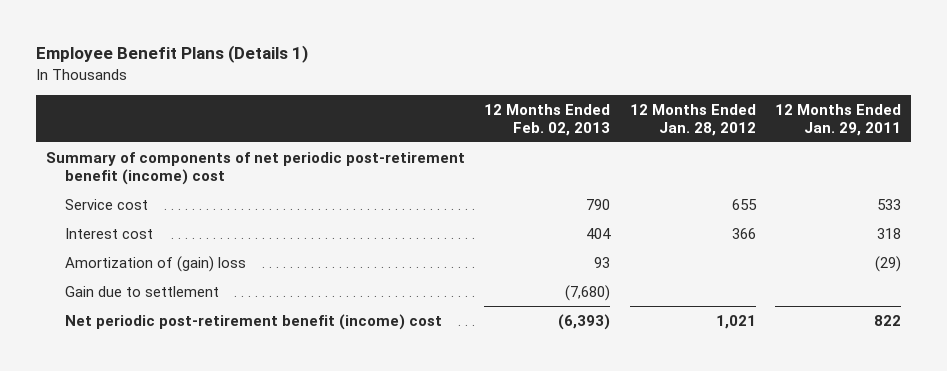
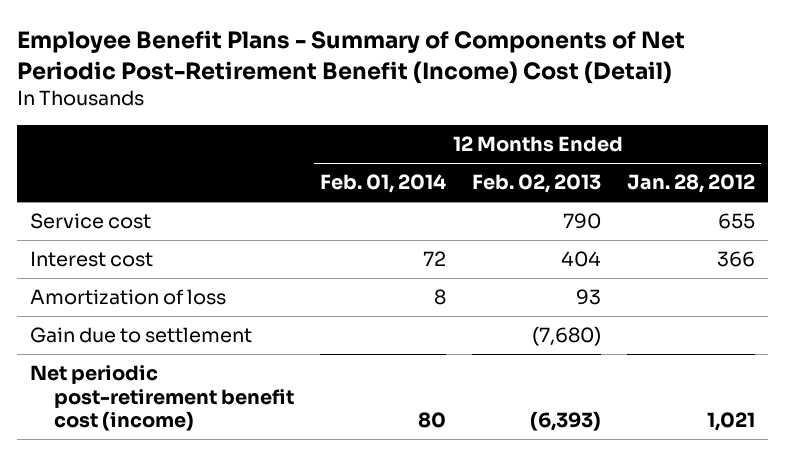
[36,45,309,64] Employee Benefit Plans (Details 1) -> [17,29,686,84] Employee Benefit Plans - Summary of Components of Net Periodic Post-Retirement Benefit (Income) Cost (Detail)
[775,103,902,136] 12 Months Ended Jan. 29, 2011 -> none
none -> [320,174,447,194] Feb. 01, 2014
[45,152,465,186] Summary of components of net periodic post-retirement benefit (income) cost -> none
[64,256,246,273] Amortization of (gain) loss -> [30,289,227,306] Amortization of loss
[64,314,442,331] Net periodic post-retirement benefit (income) cost -> [30,365,295,432] Net periodic post-retirement benefit cost (income)

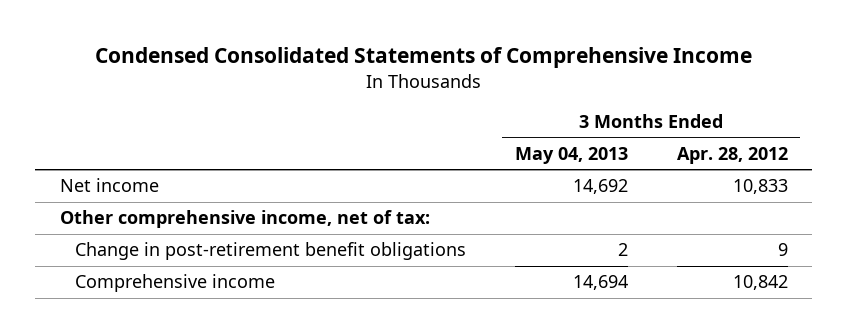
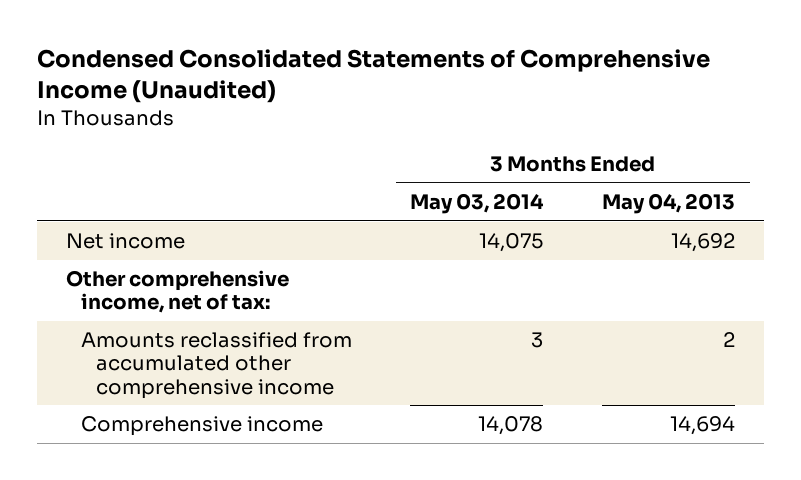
[94,47,752,69] Condensed Consolidated Statements of Comprehensive Income -> [36,49,710,104] Condensed Consolidated Statements of Comprehensive Income (Unaudited)
[676,146,788,164] Apr. 28, 2012 -> none
none -> [410,193,545,215] May 03, 2014
[74,242,466,261] Change in post-retirement benefit obligations -> none
none -> [80,332,352,399] Amounts reclassified from accumulated other comprehensive income

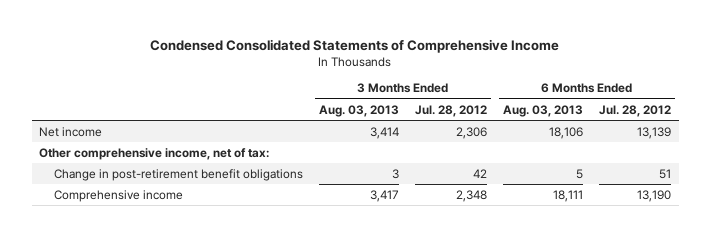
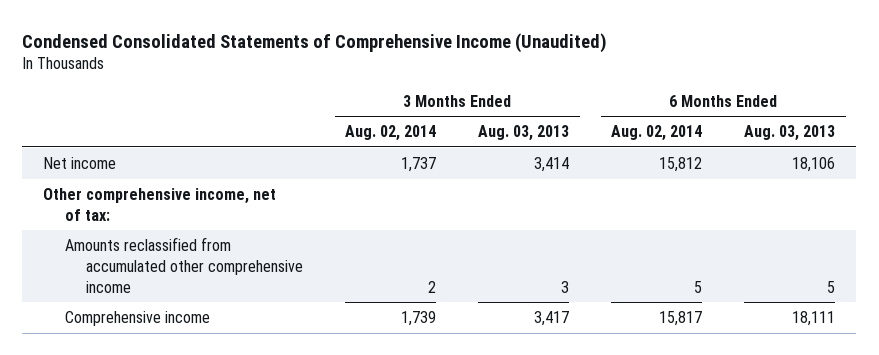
[150,38,560,53] Condensed Consolidated Statements of Comprehensive Income -> [22,32,608,53] Condensed Consolidated Statements of Comprehensive Income (Unaudited)
[414,104,487,117] Jul. 28, 2012 -> none
[598,104,671,117] Jul. 28, 2012 -> none
none -> [345,125,437,142] Aug. 02, 2014
none -> [611,125,703,142] Aug. 02, 2014
[54,168,304,181] Change in post-retirement benefit obligations -> none
none -> [64,237,304,293] Amounts reclassified from accumulated other comprehensive income

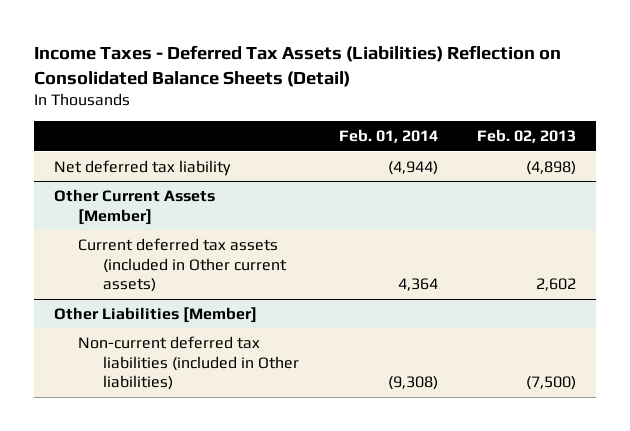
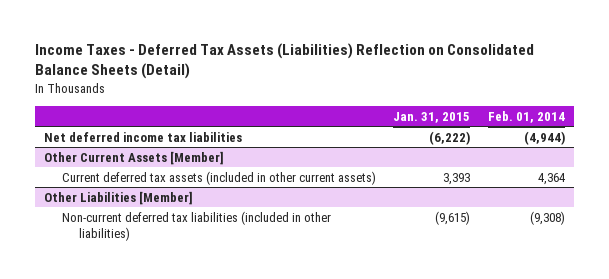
[477,129,577,144] Feb. 02, 2013 -> none
none -> [393,111,471,123] Jan. 31, 2015
[53,159,231,176] Net deferred tax liability -> [43,131,242,142] Net deferred income tax liabilities
[78,237,288,293] Current deferred tax assets (included in Other current assets) -> [61,170,376,185] Current deferred tax assets (included in other current assets)
[78,335,300,391] Non-current deferred tax liabilities (included in Other liabilities) -> [61,210,331,242] Non-current deferred tax liabilities (included in other liabilities)

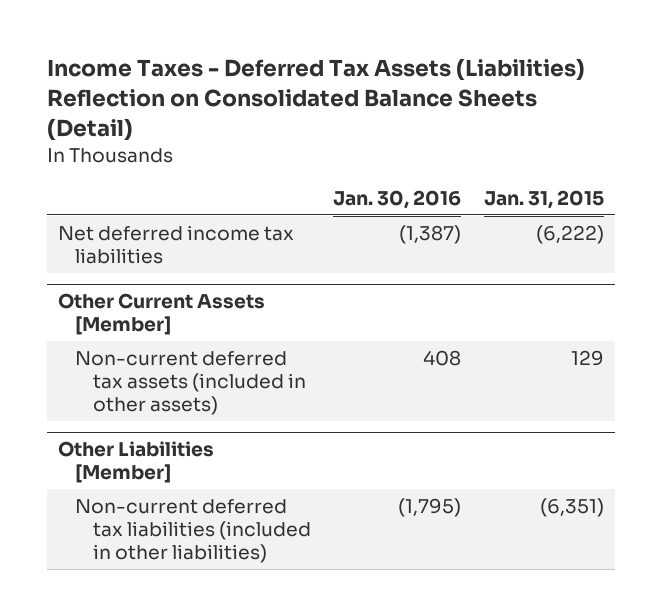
[488,110,566,123] Feb. 01, 2014 -> none
none -> [333,189,462,209] Jan. 30, 2016
[61,170,376,185] Current deferred tax assets (included in other current assets) -> [75,350,307,416] Non-current deferred tax assets (included in other assets)
[443,172,471,185] 3,393 -> [570,349,604,366] 129
[435,210,471,225] (9,615) -> [539,497,604,517] (6,351)

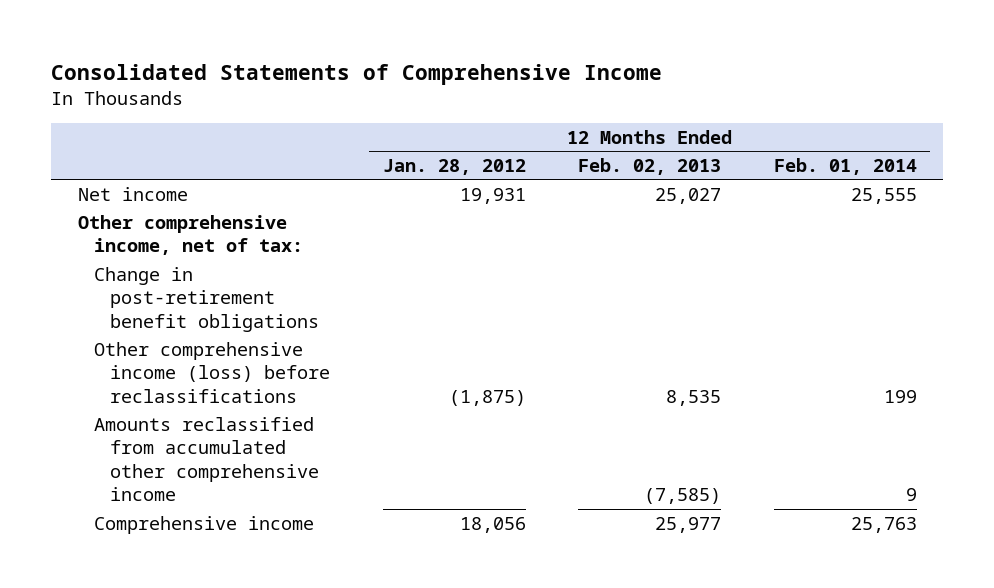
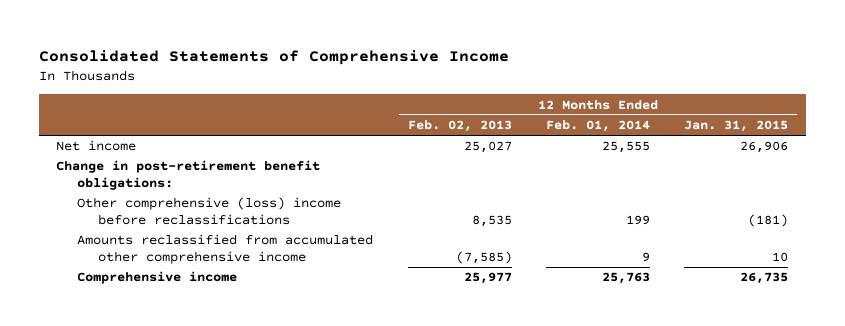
[382,158,526,175] Jan. 28, 2012 -> none
none -> [684,120,789,133] Jan. 31, 2015
[77,214,303,256] Other comprehensive income, net of tax: -> none
[93,266,319,332] Change in post-retirement benefit obligations -> [56,160,321,191] Change in post-retirement benefit obligations:
[93,341,330,403] Other comprehensive income (loss) before reclassifications -> [77,197,342,226] Other comprehensive (loss) income before reclassifications

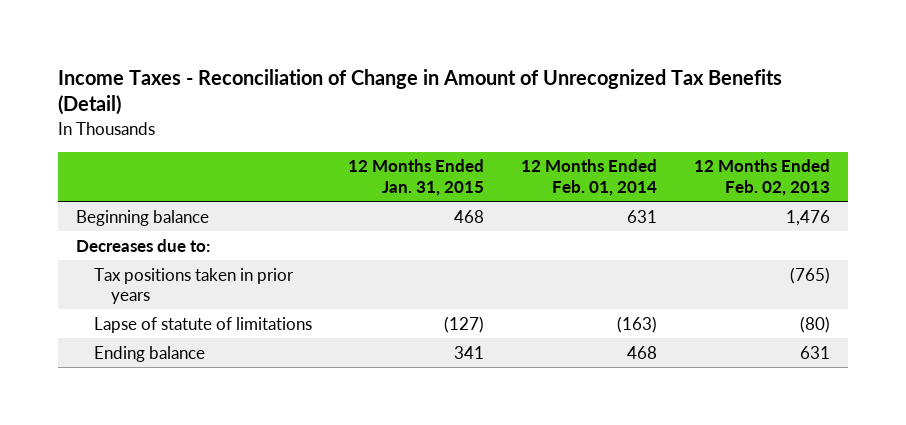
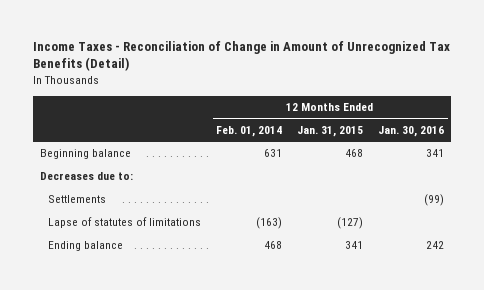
[693,159,830,196] 12 Months Ended Feb. 02, 2013 -> none
none -> [377,125,444,137] Jan. 30, 2016
[93,267,294,305] Tax positions taken in prior years -> none
none -> [48,195,107,204] Settlements
[93,316,312,333] Lapse of statute of limitations -> [48,217,202,229] Lapse of statutes of limitations

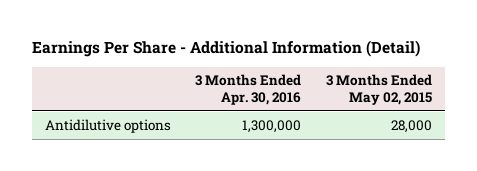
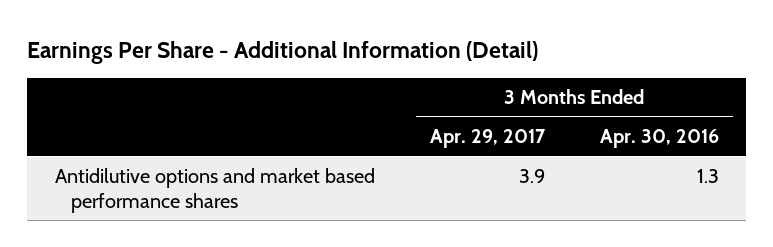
[326,74,433,106] 3 Months Ended May 02, 2015 -> none
none -> [429,129,546,149] Apr. 29, 2017
[44,119,171,134] Antidilutive options -> [54,168,375,213] Antidilutive options and market based performance shares
[242,120,302,134] 1,300,000 -> [696,169,719,184] 1.3

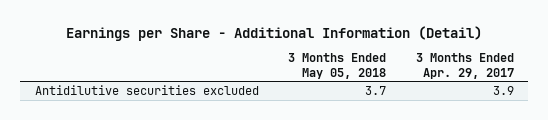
[27,40,539,64] Earnings Per Share - Additional Information (Detail) -> [66,25,483,41] Earnings per Share - Additional Information (Detail)
[599,129,719,149] Apr. 30, 2016 -> none
none -> [288,53,387,79] 3 Months Ended May 05, 2018
[54,168,375,213] Antidilutive options and market based performance shares -> [34,85,259,96] Antidilutive securities excluded

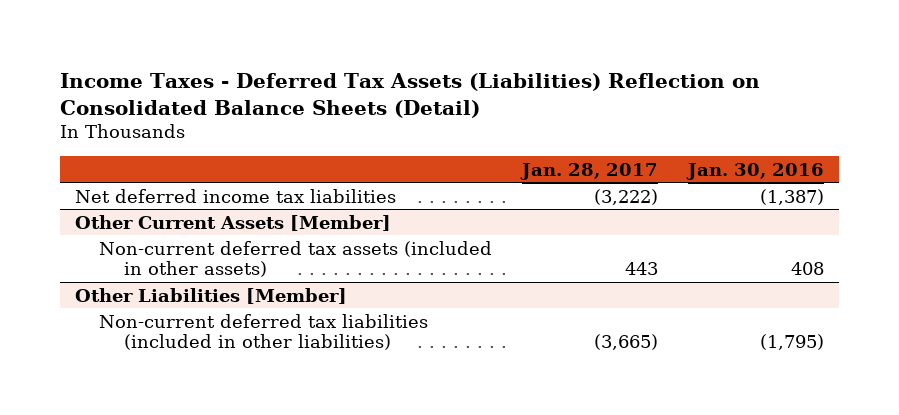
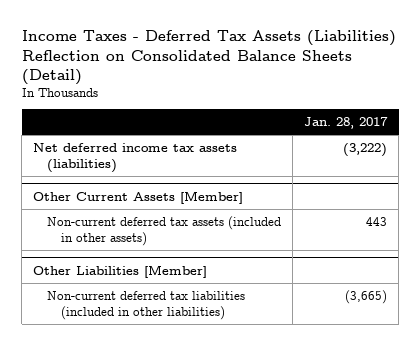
[685,162,824,180] Jan. 30, 2016 -> none
[75,188,397,203] Net deferred income tax liabilities -> [33,142,238,173] Net deferred income tax assets (liabilities)

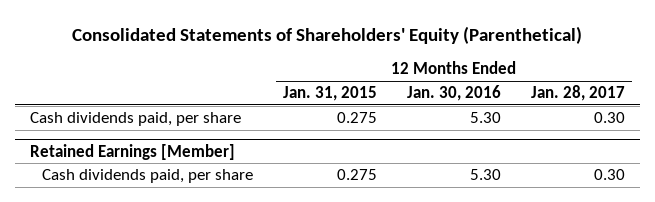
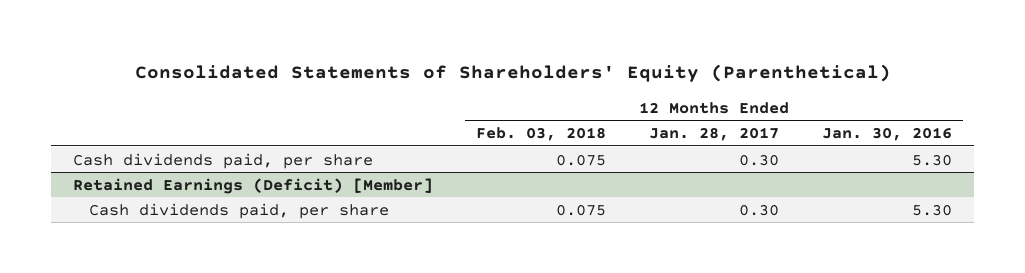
[283,86,378,102] Jan. 31, 2015 -> none
none -> [475,127,606,142] Feb. 03, 2018
[30,143,236,160] Retained Earnings [Member] -> [72,177,433,194] Retained Earnings (Deficit) [Member]

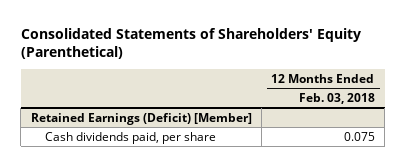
[649,127,780,142] Jan. 28, 2017 -> none
[822,127,953,142] Jan. 30, 2016 -> none
[72,152,373,169] Cash dividends paid, per share -> none

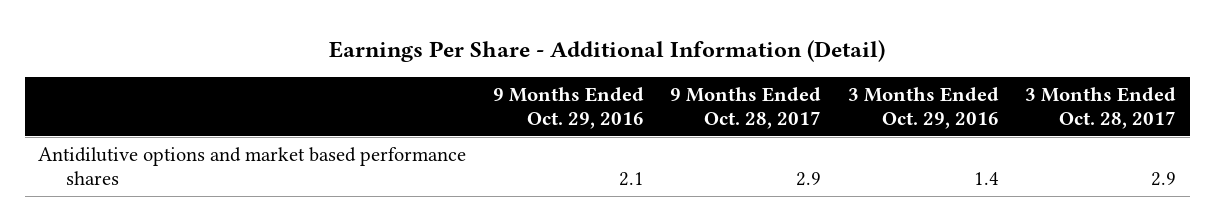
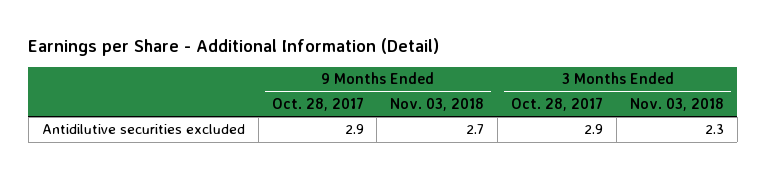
[329,39,886,62] Earnings Per Share - Additional Information (Detail) -> [28,37,440,56] Earnings per Share - Additional Information (Detail)
[492,86,644,130] 9 Months Ended Oct. 29, 2016 -> none
[847,86,999,130] 3 Months Ended Oct. 29, 2016 -> none
none -> [390,97,485,111] Nov. 03, 2018
none -> [629,97,724,111] Nov. 03, 2018
[38,146,467,186] Antidilutive options and market based performance shares -> [41,124,245,135] Antidilutive securities excluded

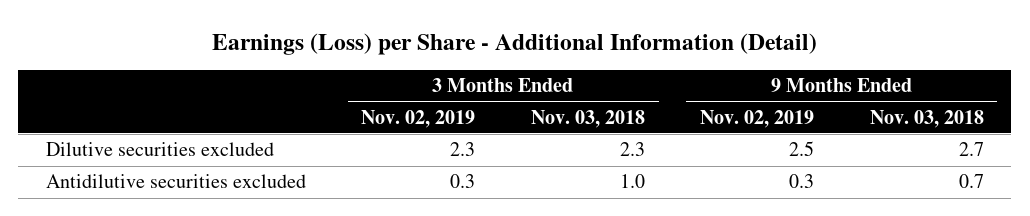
[28,37,440,56] Earnings per Share - Additional Information (Detail) -> [211,32,817,55] Earnings (Loss) per Share - Additional Information (Detail)
[271,96,364,111] Oct. 28, 2017 -> none
[511,96,604,111] Oct. 28, 2017 -> none
none -> [361,109,476,128] Nov. 02, 2019
none -> [700,109,815,128] Nov. 02, 2019
none -> [45,142,274,157] Dilutive securities excluded
[466,124,485,135] 2.7 -> [958,174,984,189] 0.7
[704,124,724,135] 2.3 -> [619,174,645,189] 1.0

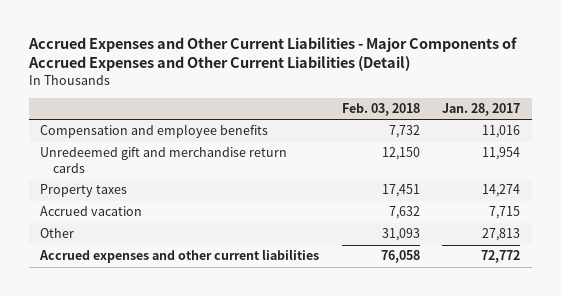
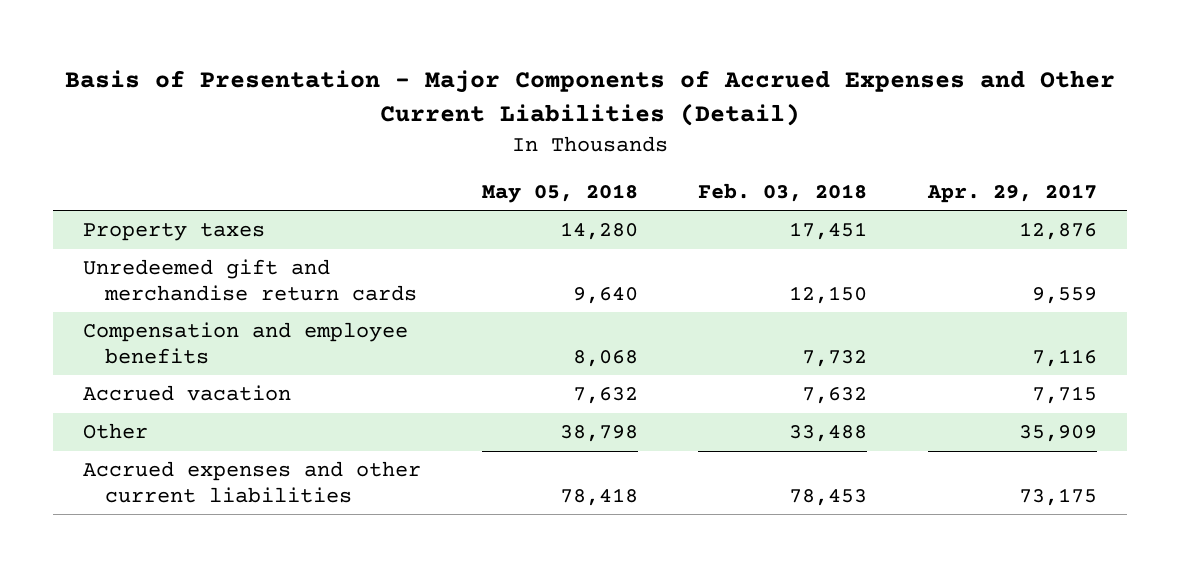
[27,36,517,72] Accrued Expenses and Other Current Liabilities - Major Components of Accrued Expenses and Other Current Liabilities (Detail) -> [65,69,1116,126] Basis of Presentation - Major Components of Accrued Expenses and Other Current Liabilities (Detail)
[442,103,521,117] Jan. 28, 2017 -> none
none -> [481,183,638,203] May 05, 2018
none -> [926,183,1097,203] Apr. 29, 2017
[40,147,288,173] Unredeemed gift and merchandise return cards -> [83,259,418,301] Unredeemed gift and merchandise return cards
[40,124,269,139] Compensation and employee benefits -> [83,322,409,364] Compensation and employee benefits
[381,228,420,242] 31,093 -> [789,425,868,443] 33,488
[380,250,420,264] 76,058 -> [789,488,868,506] 78,453

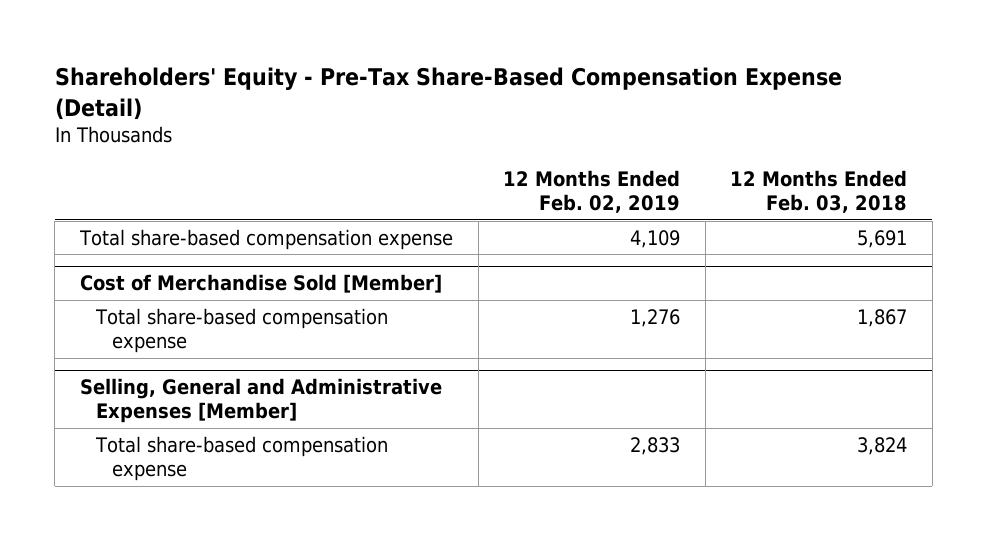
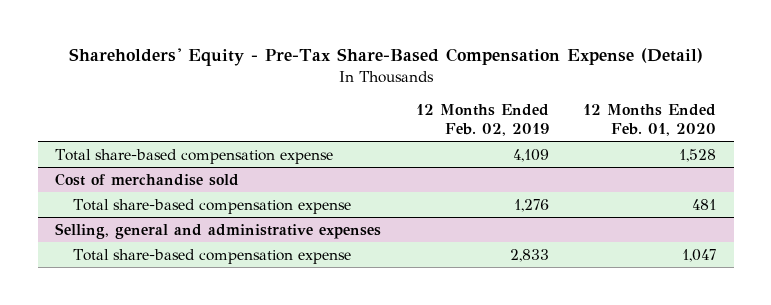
[730,169,908,214] 12 Months Ended Feb. 03, 2018 -> none
none -> [583,104,717,136] 12 Months Ended Feb. 01, 2020
[80,273,443,293] Cost of Merchandise Sold [Member] -> [55,172,240,186] Cost of merchandise sold
[80,377,443,424] Selling, General and Administrative Expenses [Member] -> [55,222,382,239] Selling, general and administrative expenses

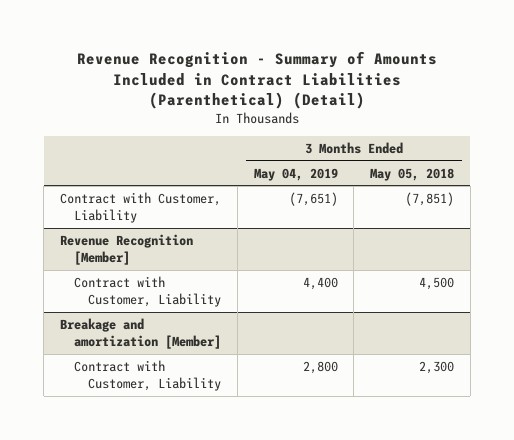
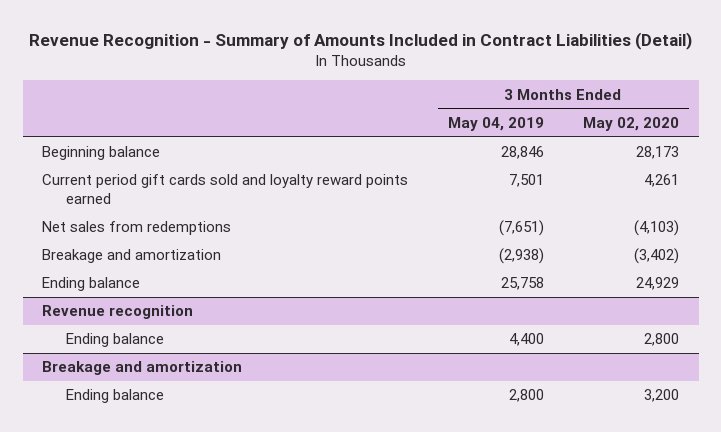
[77,51,438,110] Revenue Recognition - Summary of Amounts Included in Contract Liabilities (Parenthetical) (Detail) -> [28,31,692,50] Revenue Recognition - Summary of Amounts Included in Contract Liabilities (Detail)
[370,167,455,181] May 05, 2018 -> none
none -> [582,117,679,132] May 02, 2020
[73,275,221,307] Contract with Customer, Liability -> none
[73,359,221,391] Contract with Customer, Liability -> none
none -> [42,146,161,161] Beginning balance
none -> [42,174,409,205] Current period gift cards sold and loyalty reward points earned
[60,191,222,223] Contract with Customer, Liability -> [42,221,232,236] Net sales from redemptions
none -> [42,249,222,264] Breakage and amortization
none -> [42,277,141,292] Ending balance
[60,233,194,265] Revenue Recognition [Member] -> [42,305,194,320] Revenue recognition
none -> [65,333,164,348] Ending balance
[60,317,221,349] Breakage and amortization [Member] -> [42,361,243,376] Breakage and amortization
none -> [65,389,164,404] Ending balance

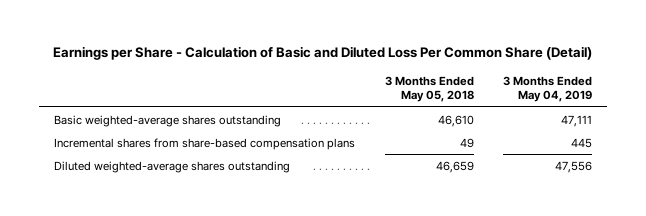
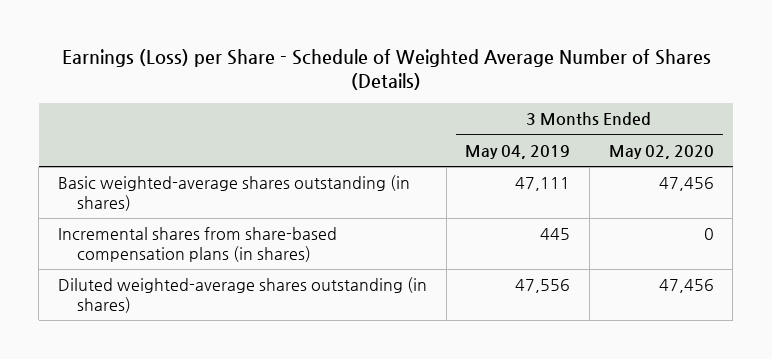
[53,46,593,61] Earnings per Share - Calculation of Basic and Diluted Loss Per Common Share (Detail) -> [61,49,711,91] Earnings (Loss) per Share - Schedule of Weighted Average Number of Shares (Details)
[384,75,474,103] 3 Months Ended May 05, 2018 -> none
none -> [608,144,714,159] May 02, 2020
[54,114,282,127] Basic weighted-average shares outstanding -> [57,175,410,211] Basic weighted-average shares outstanding (in shares)
[54,137,356,150] Incremental shares from share-based compensation plans -> [57,227,337,262] Incremental shares from share-based compensation plans (in shares)
[54,160,291,173] Diluted weighted-average shares outstanding -> [57,277,427,313] Diluted weighted-average shares outstanding (in shares)

